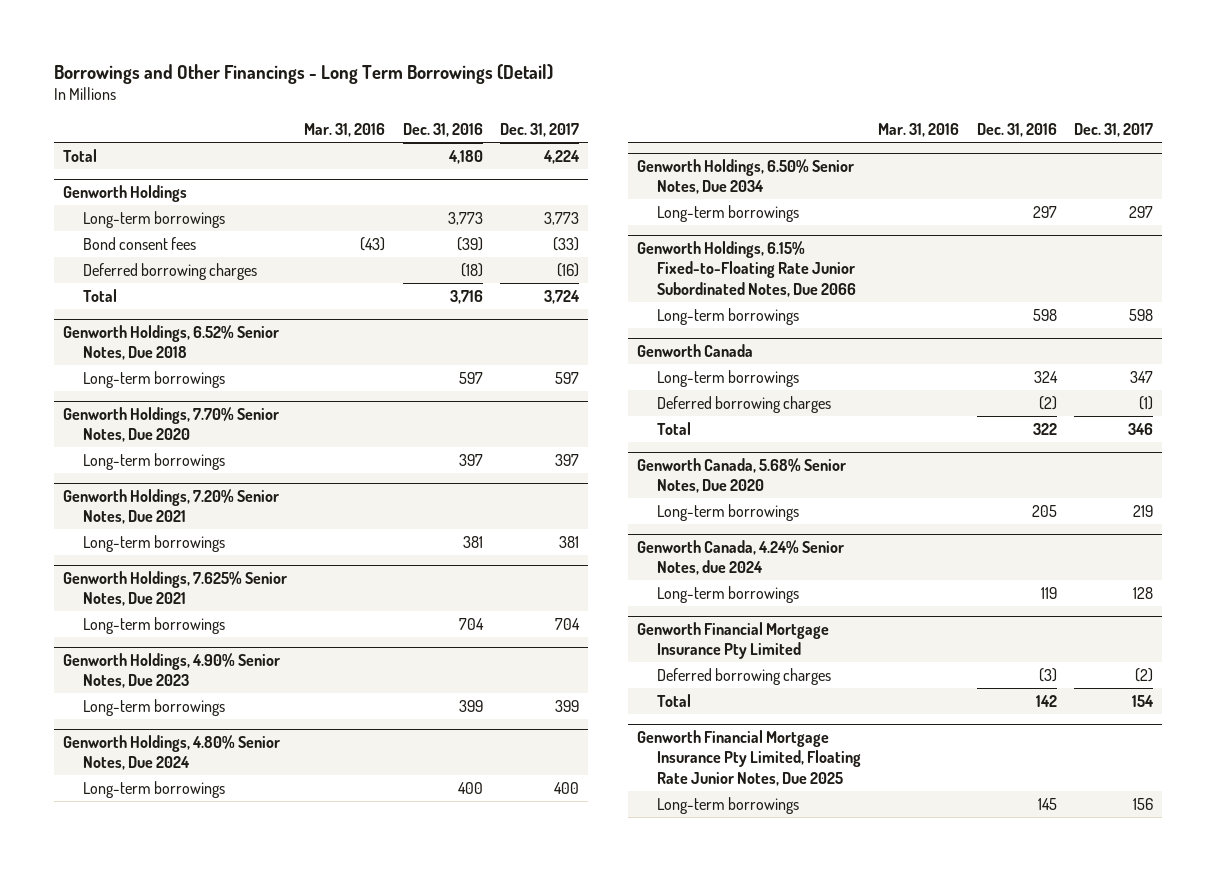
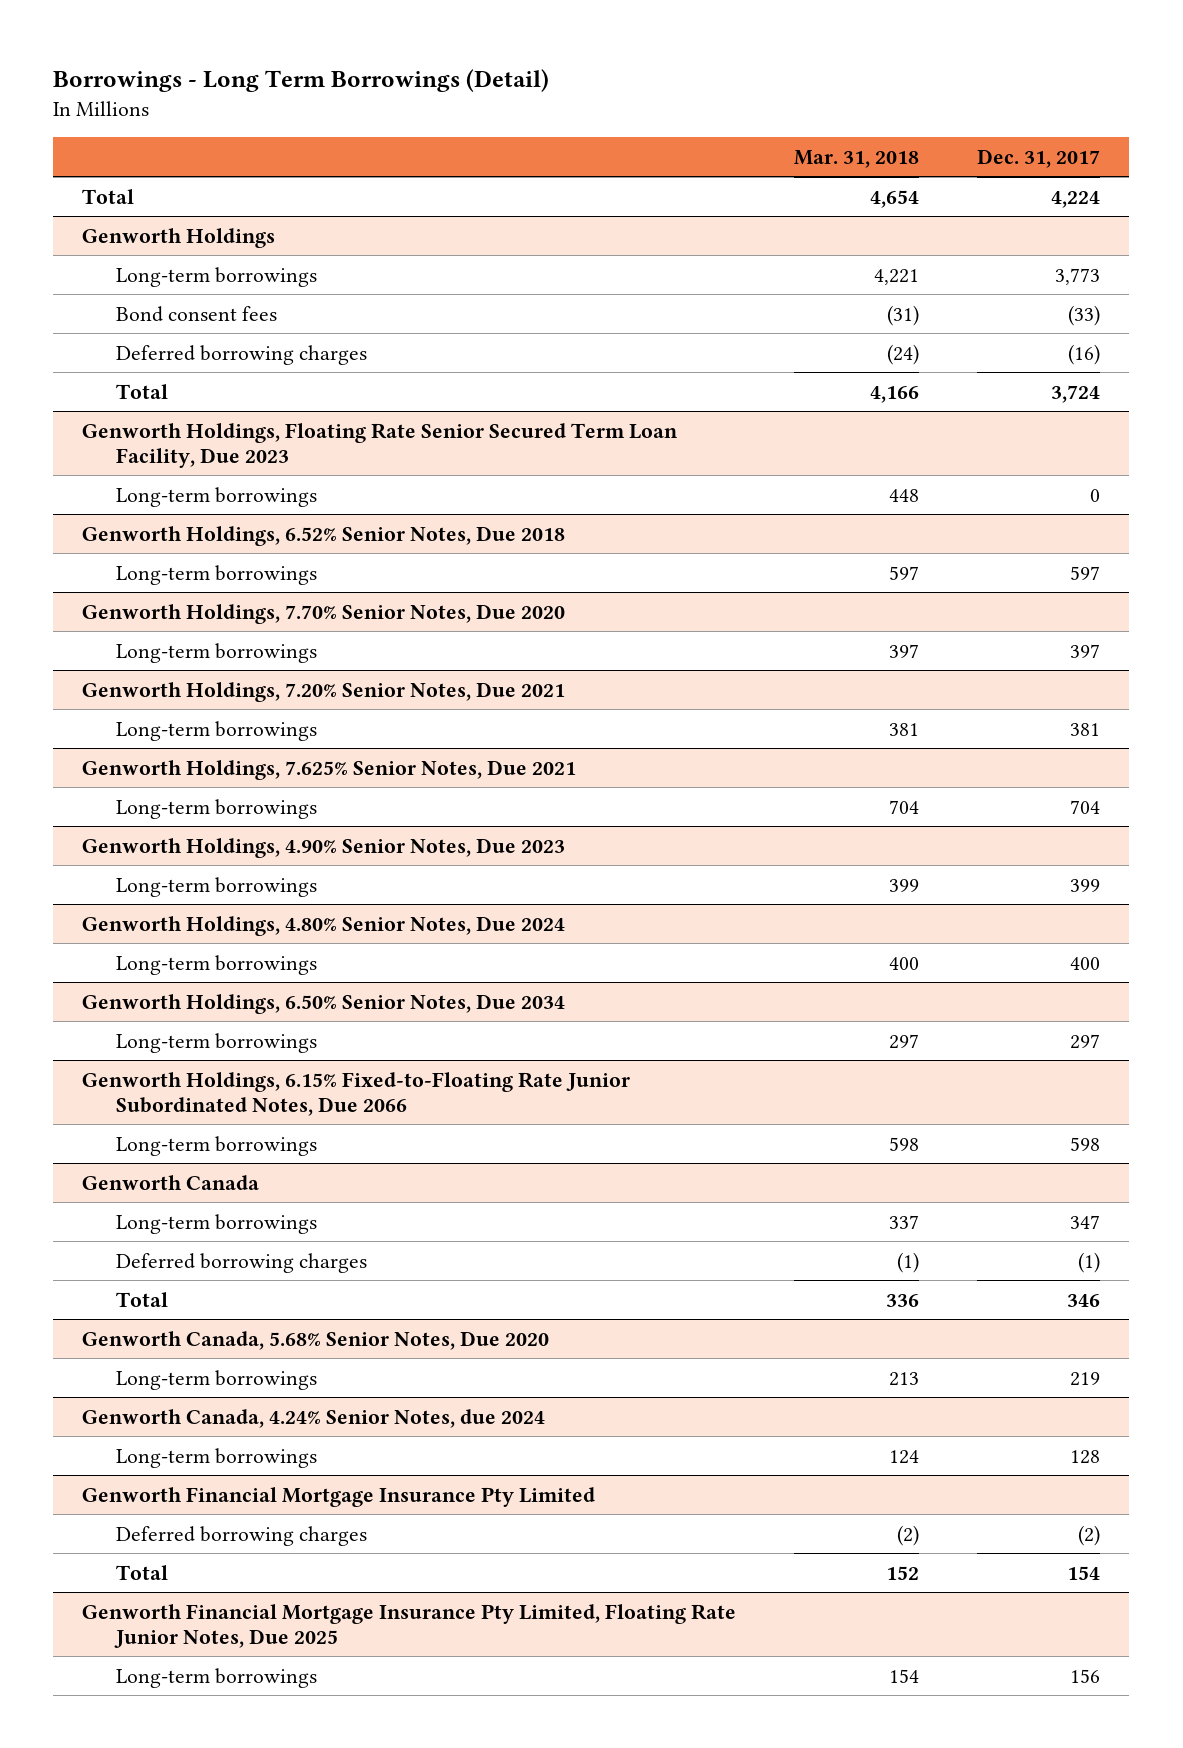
[54,63,554,84] Borrowings and Other Financings - Long Term Borrowings (Detail) -> [53,68,550,92] Borrowings - Long Term Borrowings (Detail)
[304,123,386,138] Mar. 31, 2016 -> none
[402,123,483,138] Dec. 31, 2016 -> none
none -> [794,149,920,168] Mar. 31, 2018
none -> [82,422,679,468] Genworth Holdings, Floating Rate Senior Secured Term Loan Facility, Due 2023
none -> [116,486,318,507] Long-term borrowings

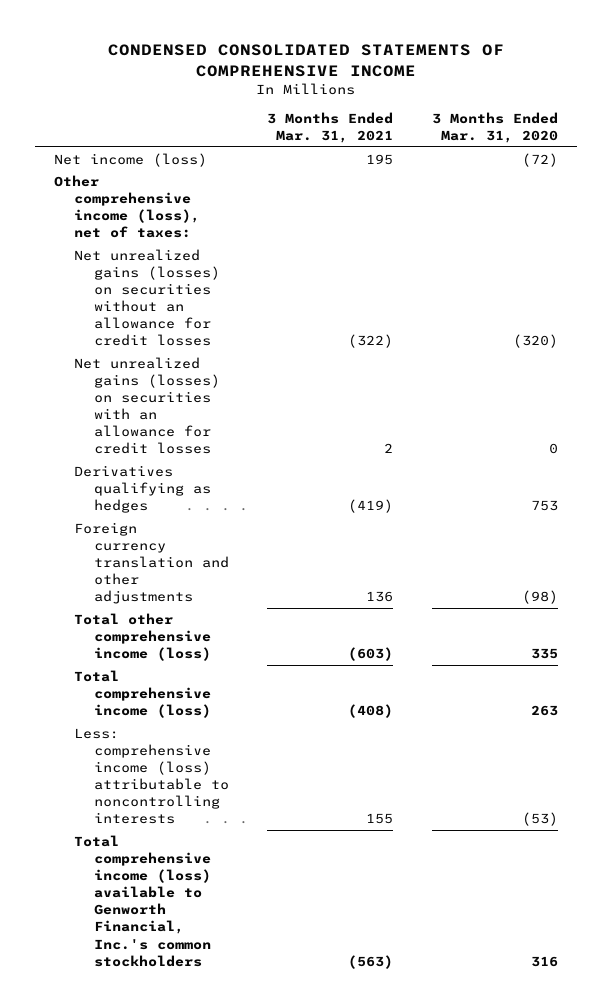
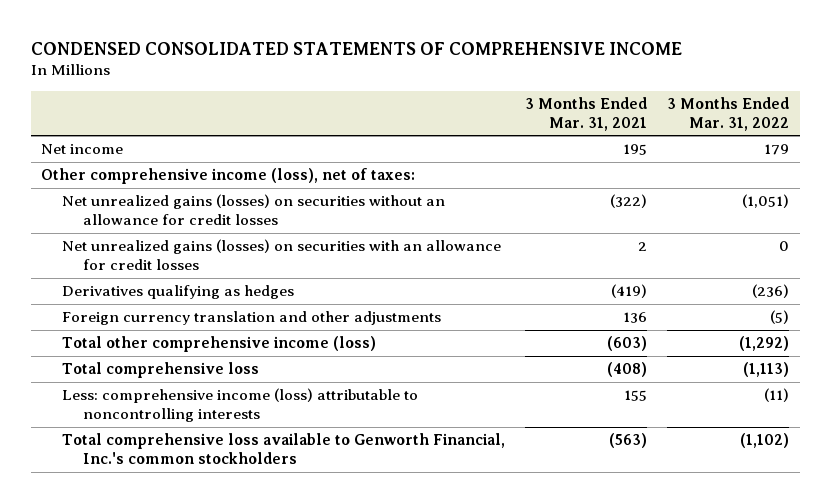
[431,111,558,144] 3 Months Ended Mar. 31, 2020 -> none
none -> [667,97,790,131] 3 Months Ended Mar. 31, 2022
[53,152,207,167] Net income (loss) -> [40,144,123,155] Net income
[74,669,212,719] Total comprehensive income (loss) -> [61,362,259,379] Total comprehensive loss
[74,834,212,967] Total comprehensive income (loss) available to Genworth Financial, Inc.'s common stockholders -> [61,433,505,464] Total comprehensive loss available to Genworth Financial, Inc.'s common stockholders

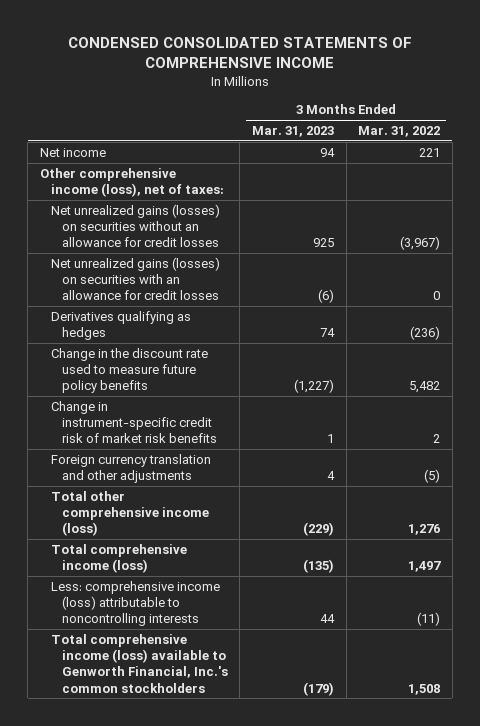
[525,97,648,131] 3 Months Ended Mar. 31, 2021 -> none
none -> [251,126,334,138] Mar. 31, 2023
[764,144,790,156] 179 -> [419,147,441,157] 221
[742,194,790,209] (1,051) -> [400,236,441,251] (3,967)
none -> [50,347,208,394] Change in the discount rate used to measure future policy benefits
none -> [50,400,217,444] Change in instrument-specific credit risk of market risk benefits
[739,336,790,352] (1,292) -> [408,524,441,536] 1,276
[61,362,259,379] Total comprehensive loss -> [50,543,187,574] Total comprehensive income (loss)
[743,362,790,378] (1,113) -> [408,561,442,573] 1,497
[61,433,505,464] Total comprehensive loss available to Genworth Financial, Inc.'s common stockholders -> [50,633,228,693] Total comprehensive income (loss) available to Genworth Financial, Inc.'s common stockholders
[740,433,790,449] (1,102) -> [408,683,441,695] 1,508

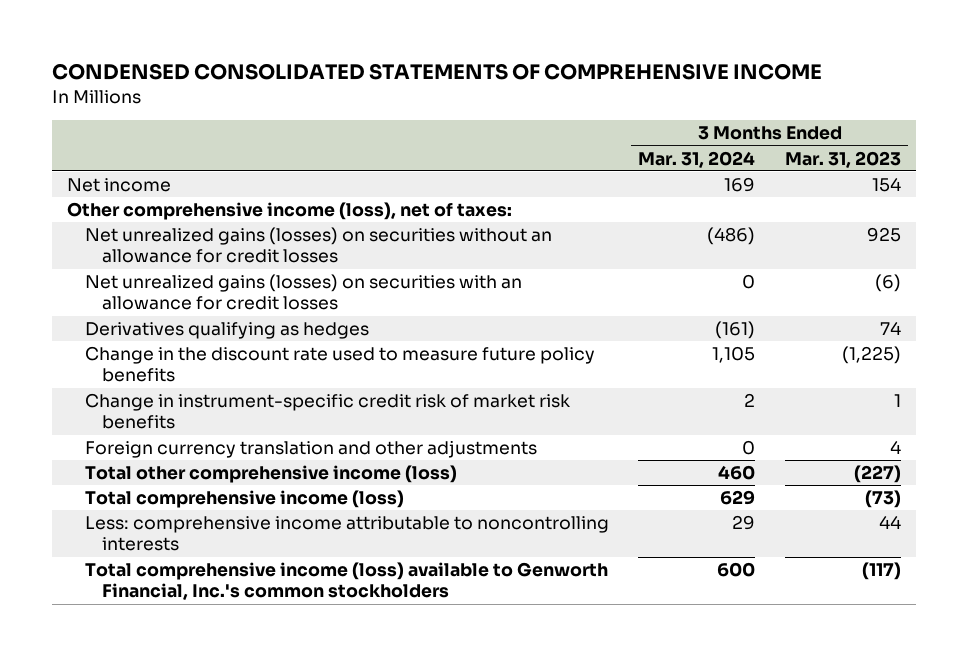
[358,126,441,138] Mar. 31, 2022 -> none
none -> [638,150,756,168] Mar. 31, 2024
[319,147,335,157] 94 -> [872,177,902,193] 154
[293,379,334,394] (1,227) -> [842,346,902,365] (1,225)
[302,522,334,537] (229) -> [854,465,902,484] (227)
[302,559,334,574] (135) -> [865,490,902,509] (73)
[50,580,220,627] Less: comprehensive income (loss) attributable to noncontrolling interests -> [84,516,609,552] Less: comprehensive income attributable to noncontrolling interests
[302,681,334,696] (179) -> [862,562,902,581] (117)

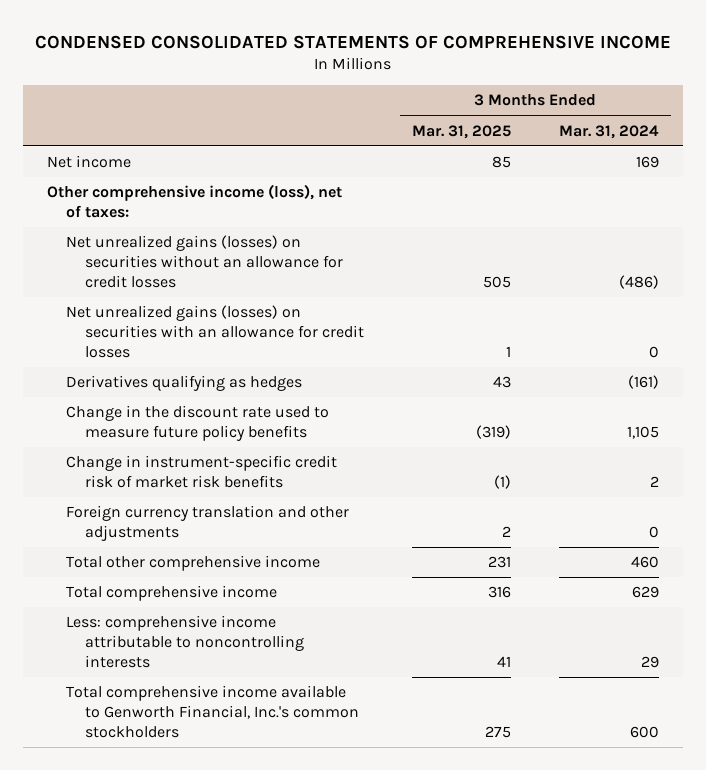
[785,150,902,168] Mar. 31, 2023 -> none
none -> [411,124,511,139] Mar. 31, 2025
[84,465,457,484] Total other comprehensive income (loss) -> [66,555,321,572] Total other comprehensive income
[84,490,404,509] Total comprehensive income (loss) -> [66,585,278,602] Total comprehensive income
[84,562,608,601] Total comprehensive income (loss) available to Genworth Financial, Inc.'s common stockholders -> [66,685,360,739] Total comprehensive income available to Genworth Financial, Inc.'s common stockholders

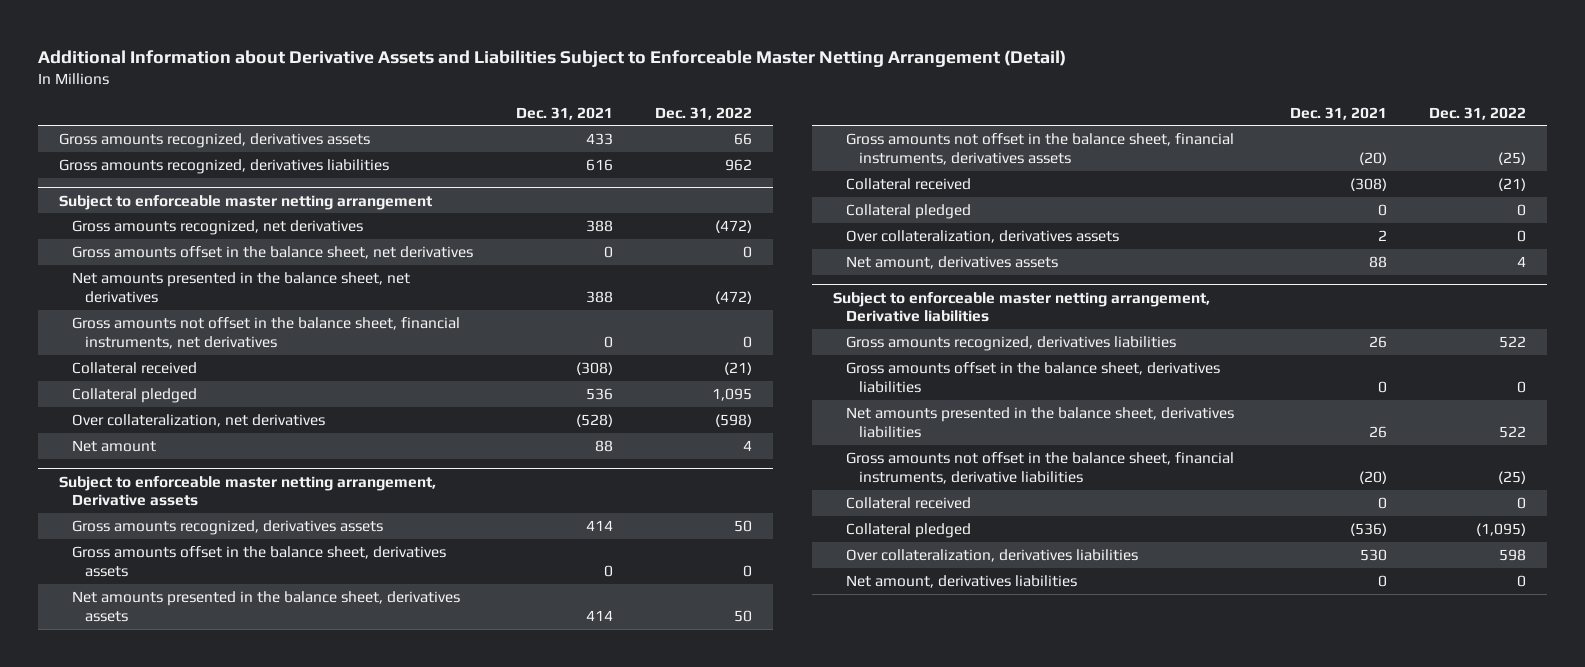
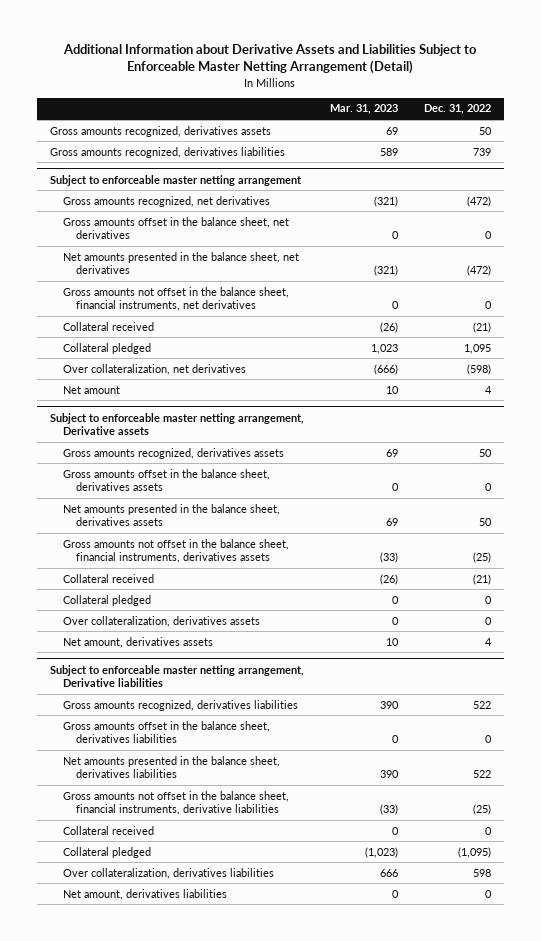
[515,106,613,120] Dec. 31, 2021 -> none
none -> [329,104,398,115] Mar. 31, 2023
[733,133,752,146] 66 -> [479,126,493,135] 50
[724,159,752,172] 962 -> [473,147,492,156] 739

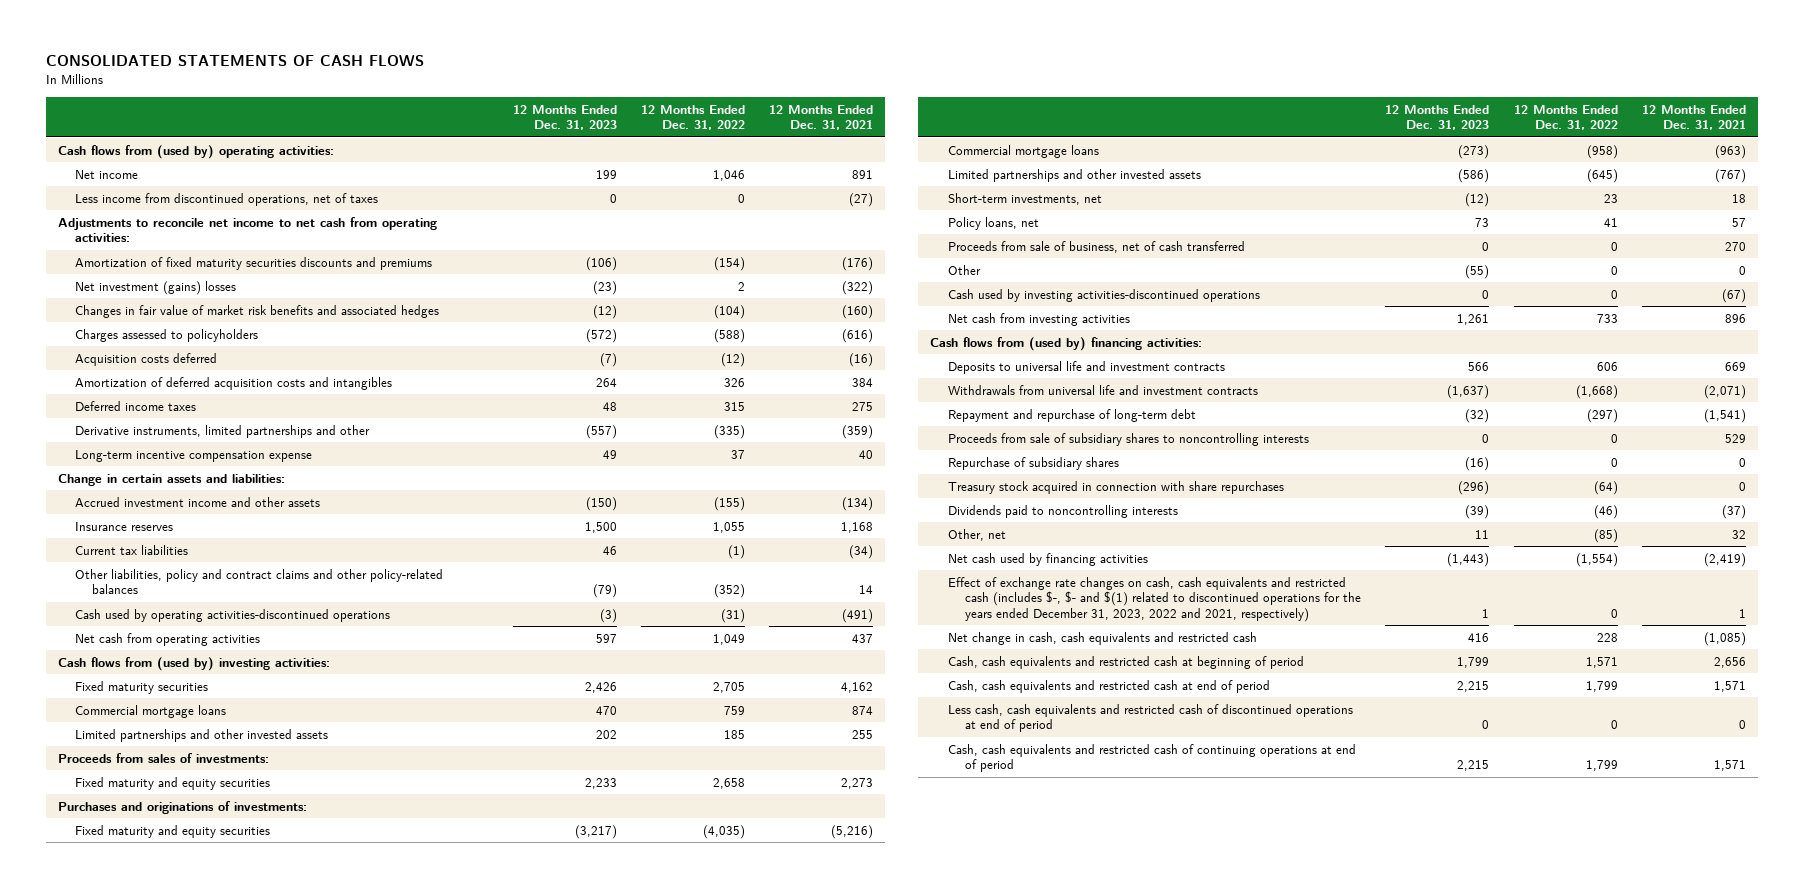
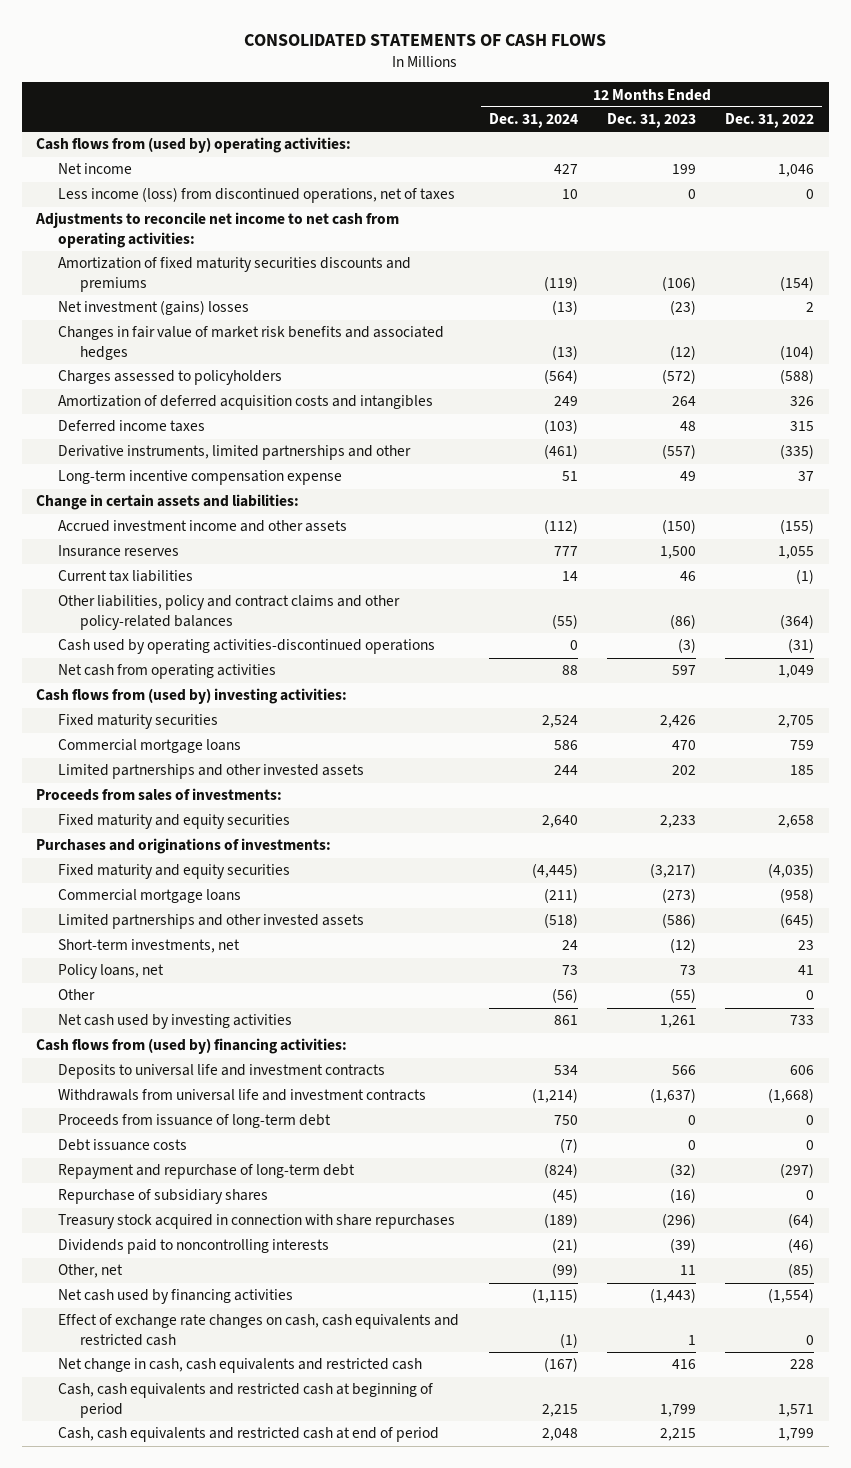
[769,104,874,131] 12 Months Ended Dec. 31, 2021 -> none
none -> [488,113,578,129] Dec. 31, 2024
[75,192,379,206] Less income from discontinued operations, net of taxes -> [58,187,456,204] Less income (loss) from discontinued operations, net of taxes
[75,352,218,366] Acquisition costs deferred -> none
[592,584,617,599] (79) -> [670,613,697,629] (86)
[713,584,745,599] (352) -> [780,613,815,629] (364)
[947,240,1245,253] Proceeds from sale of business, net of cash transferred -> none
[947,288,1260,302] Cash used by investing activities-discontinued operations -> none
[947,312,1130,326] Net cash from investing activities -> [58,1014,293,1030] Net cash used by investing activities
none -> [58,1114,332,1129] Proceeds from issuance of long-term debt
none -> [58,1139,188,1152] Debt issuance costs
[947,432,1309,446] Proceeds from sale of subsidiary shares to noncontrolling interests -> none
[947,576,1362,622] Effect of exchange rate changes on cash, cash equivalents and restricted cash (includes $-, $- and $(1) related to discontinued operations for the years ended December 31, 2023, 2022 and 2021, respectively) -> [58,1314,460,1346] Effect of exchange rate changes on cash, cash equivalents and restricted cash
[947,703,1353,733] Less cash, cash equivalents and restricted cash of discontinued operations at end of period -> none
[947,743,1356,773] Cash, cash equivalents and restricted cash of continuing operations at end of period -> none

